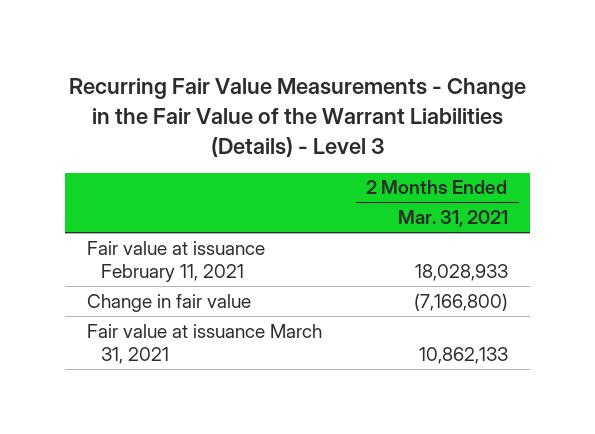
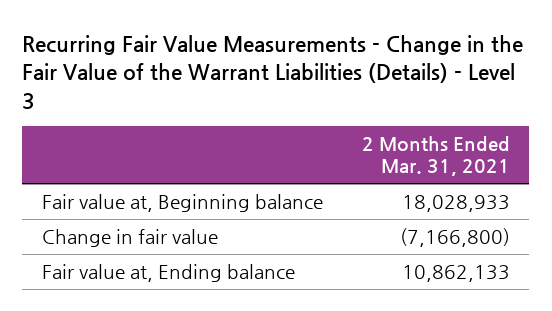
[87,240,266,283] Fair value at issuance February 11, 2021 -> [41,194,323,213] Fair value at, Beginning balance
[87,323,323,365] Fair value at issuance March 31, 2021 -> [41,264,295,283] Fair value at, Ending balance

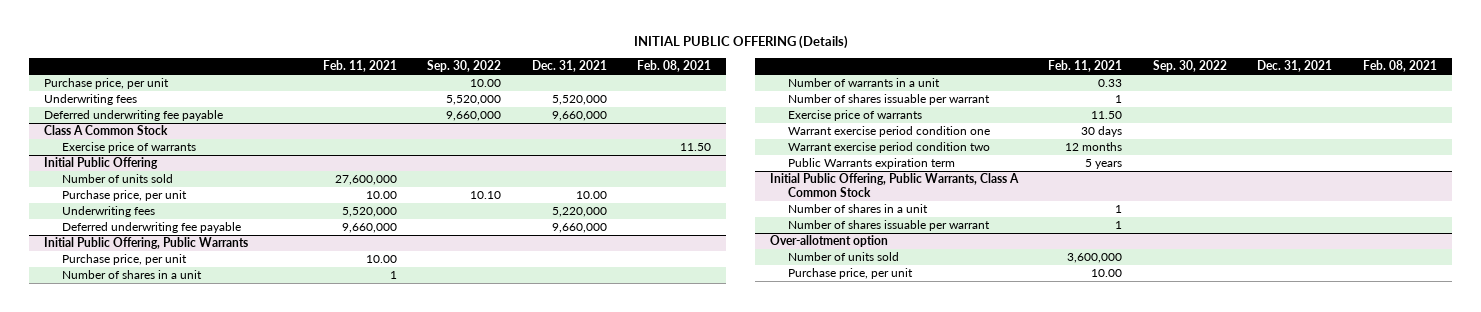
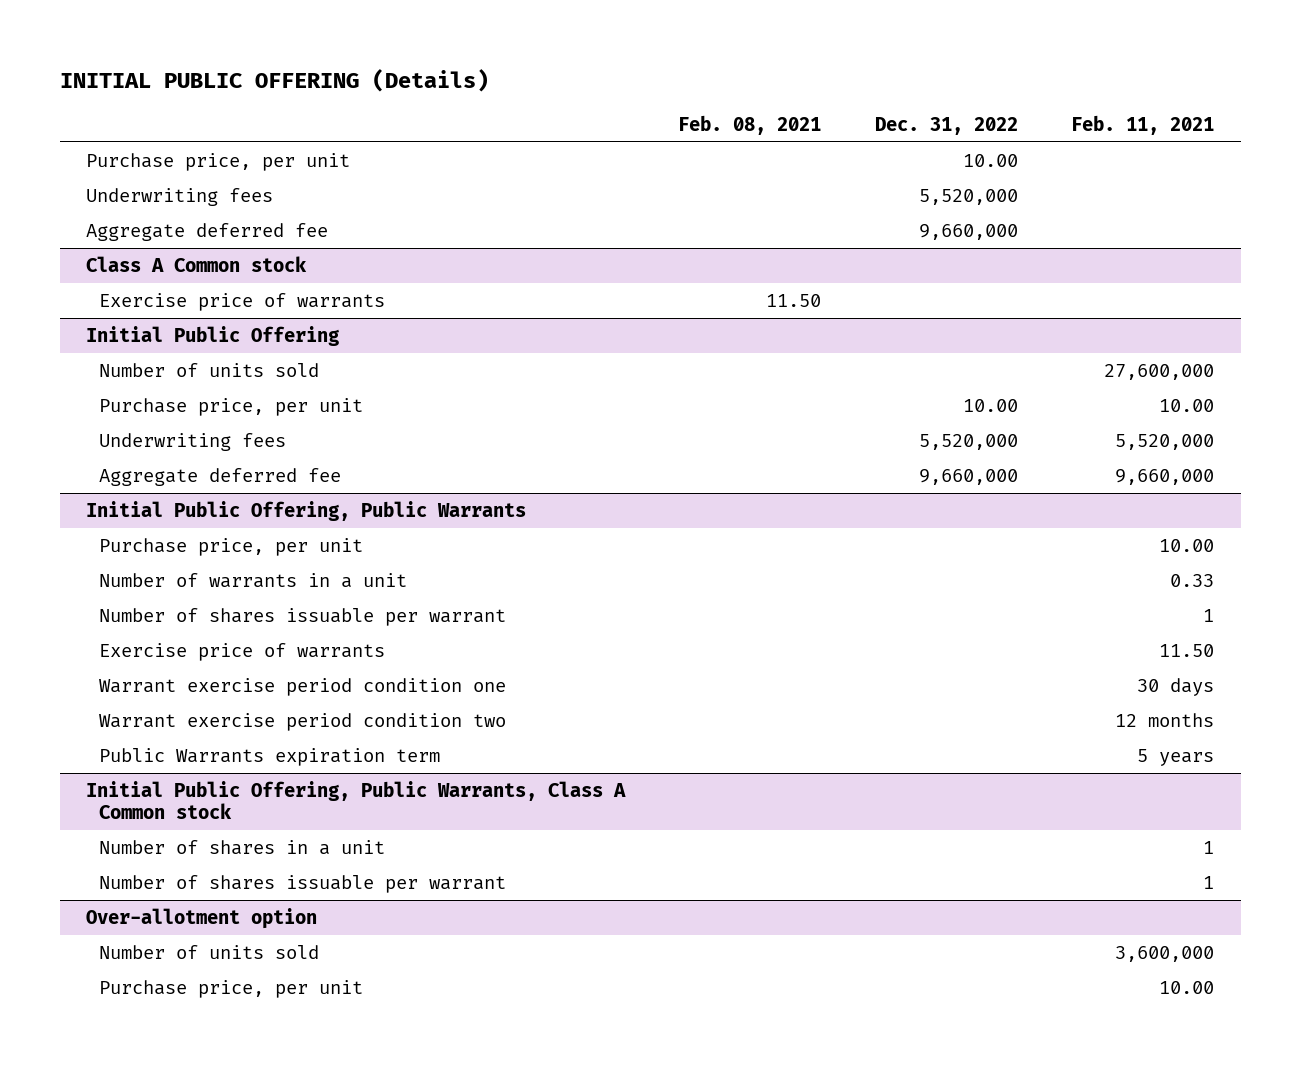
[427,60,502,73] Sep. 30, 2022 -> none
[531,60,607,73] Dec. 31, 2021 -> none
none -> [874,116,1018,135] Dec. 31, 2022
[44,110,224,122] Deferred underwriting fee payable -> [86,222,329,241] Aggregate deferred fee
[44,125,169,136] Class A Common Stock -> [86,255,308,272] Class A Common stock
[61,222,241,234] Deferred underwriting fee payable -> [99,467,342,486] Aggregate deferred fee
[61,270,202,280] Number of shares in a unit -> none
[769,173,1019,197] Initial Public Offering, Public Warrants, Class A Common Stock -> [86,780,627,820] Initial Public Offering, Public Warrants, Class A Common stock

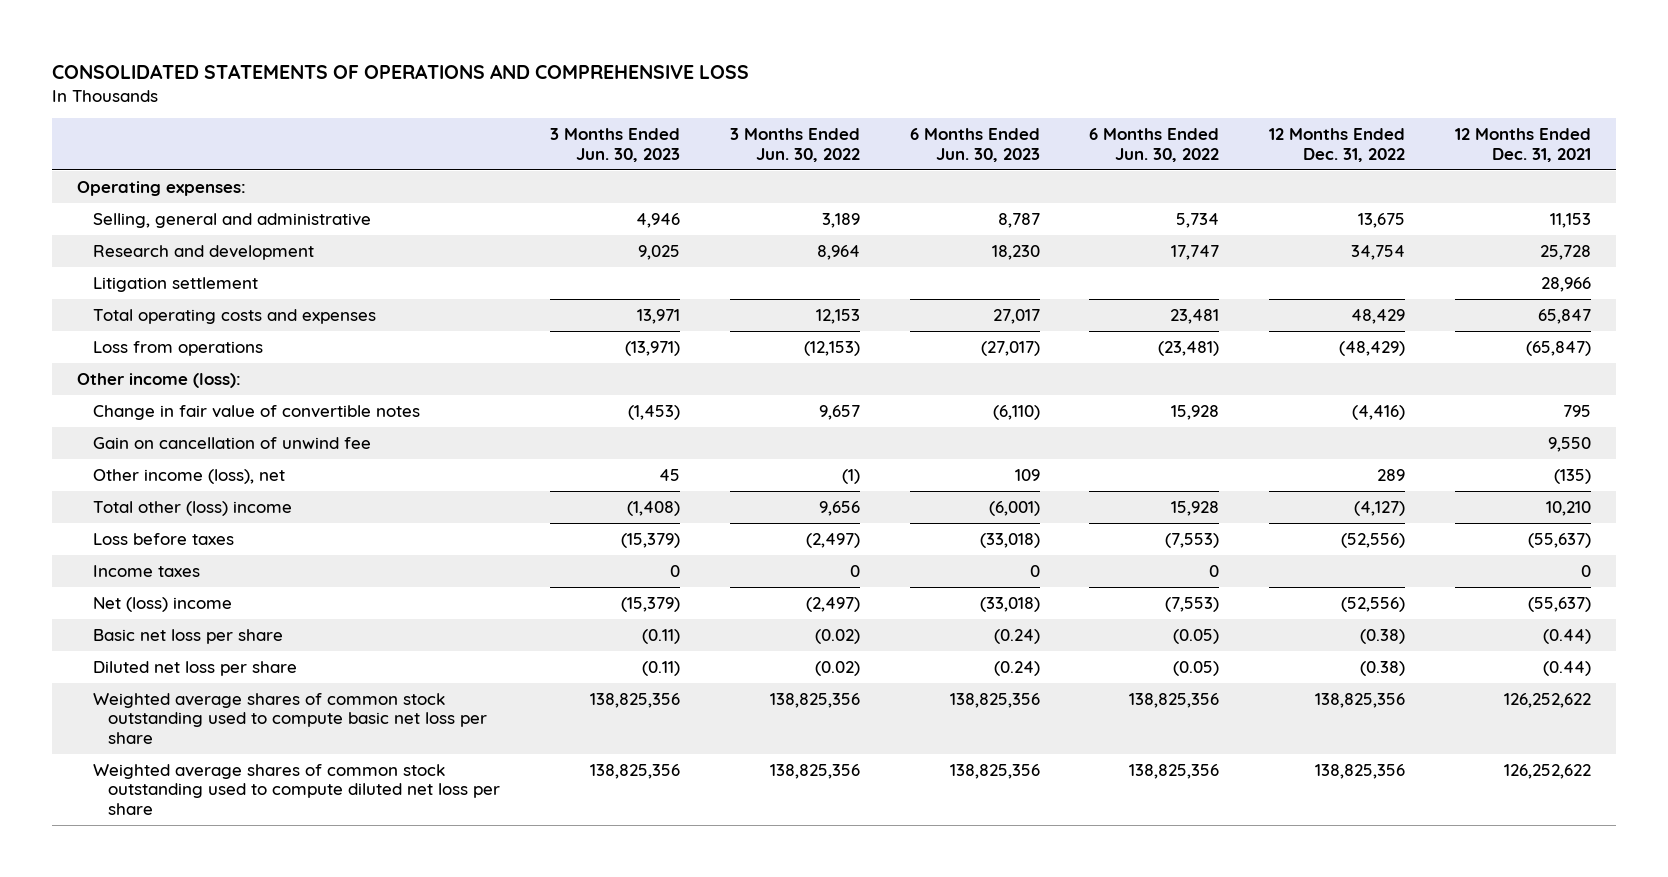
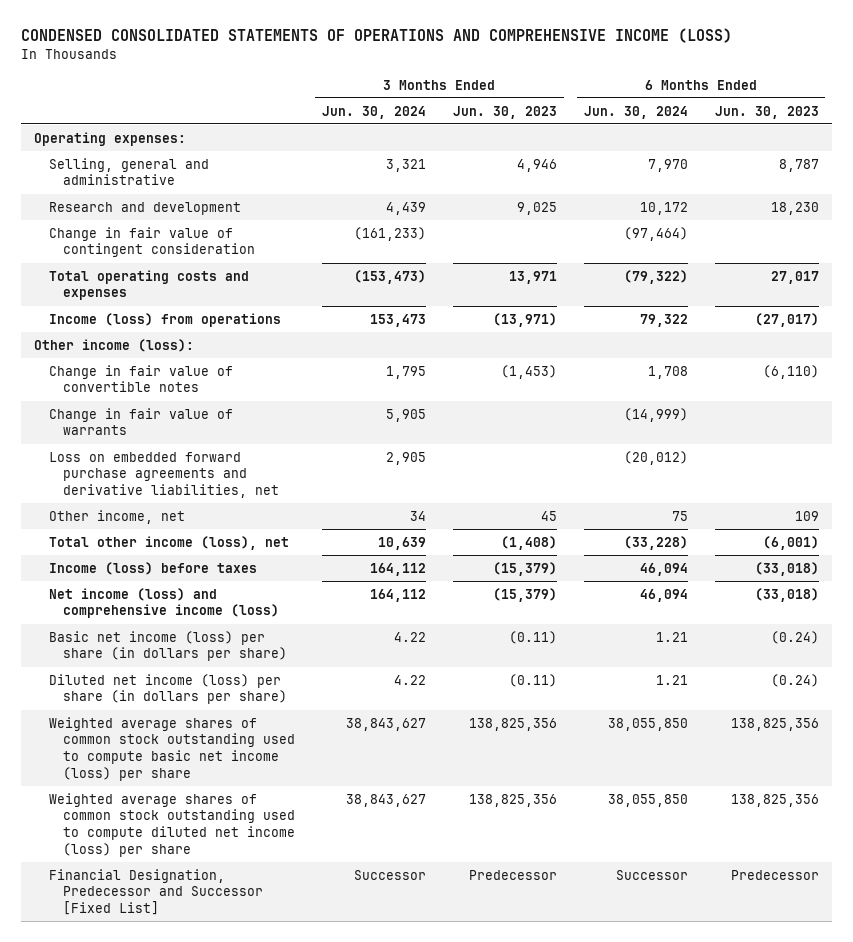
[52,63,750,79] CONSOLIDATED STATEMENTS OF OPERATIONS AND COMPREHENSIVE LOSS -> [20,28,732,44] CONDENSED CONSOLIDATED STATEMENTS OF OPERATIONS AND COMPREHENSIVE INCOME (LOSS)
[729,128,860,162] 3 Months Ended Jun. 30, 2022 -> none
[1089,128,1220,162] 6 Months Ended Jun. 30, 2022 -> none
[1269,128,1406,162] 12 Months Ended Dec. 31, 2022 -> none
[1454,128,1591,162] 12 Months Ended Dec. 31, 2021 -> none
none -> [322,105,427,119] Jun. 30, 2024
none -> [583,105,688,119] Jun. 30, 2024
[92,276,258,292] Litigation settlement -> none
none -> [48,226,256,258] Change in fair value of contingent consideration
[92,340,263,356] Loss from operations -> [48,312,281,327] Income (loss) from operations
[92,436,371,449] Gain on cancellation of unwind fee -> none
[92,564,200,577] Income taxes -> none
none -> [48,407,233,436] Change in fair value of warrants
none -> [48,451,280,499] Loss on embedded forward purchase agreements and derivative liabilities, net
[92,468,285,484] Other income (loss), net -> [48,509,185,524] Other income, net
[92,500,292,516] Total other (loss) income -> [48,535,289,550] Total other income (loss), net
[92,532,234,545] Loss before taxes -> [48,561,257,575] Income (loss) before taxes
[92,596,232,612] Net (loss) income -> [48,587,280,619] Net income (loss) and comprehensive income (loss)
[92,628,283,644] Basic net loss per share -> [48,630,288,662] Basic net income (loss) per share (in dollars per share)
[92,660,297,676] Diluted net loss per share -> [48,673,288,705] Diluted net income (loss) per share (in dollars per share)
[92,692,488,745] Weighted average shares of common stock outstanding used to compute basic net loss per share -> [48,716,296,782] Weighted average shares of common stock outstanding used to compute basic net income (loss) per share
[92,763,501,816] Weighted average shares of common stock outstanding used to compute diluted net loss per share -> [48,792,296,858] Weighted average shares of common stock outstanding used to compute diluted net income (loss) per share
none -> [48,868,264,916] Financial Designation, Predecessor and Successor [Fixed List]

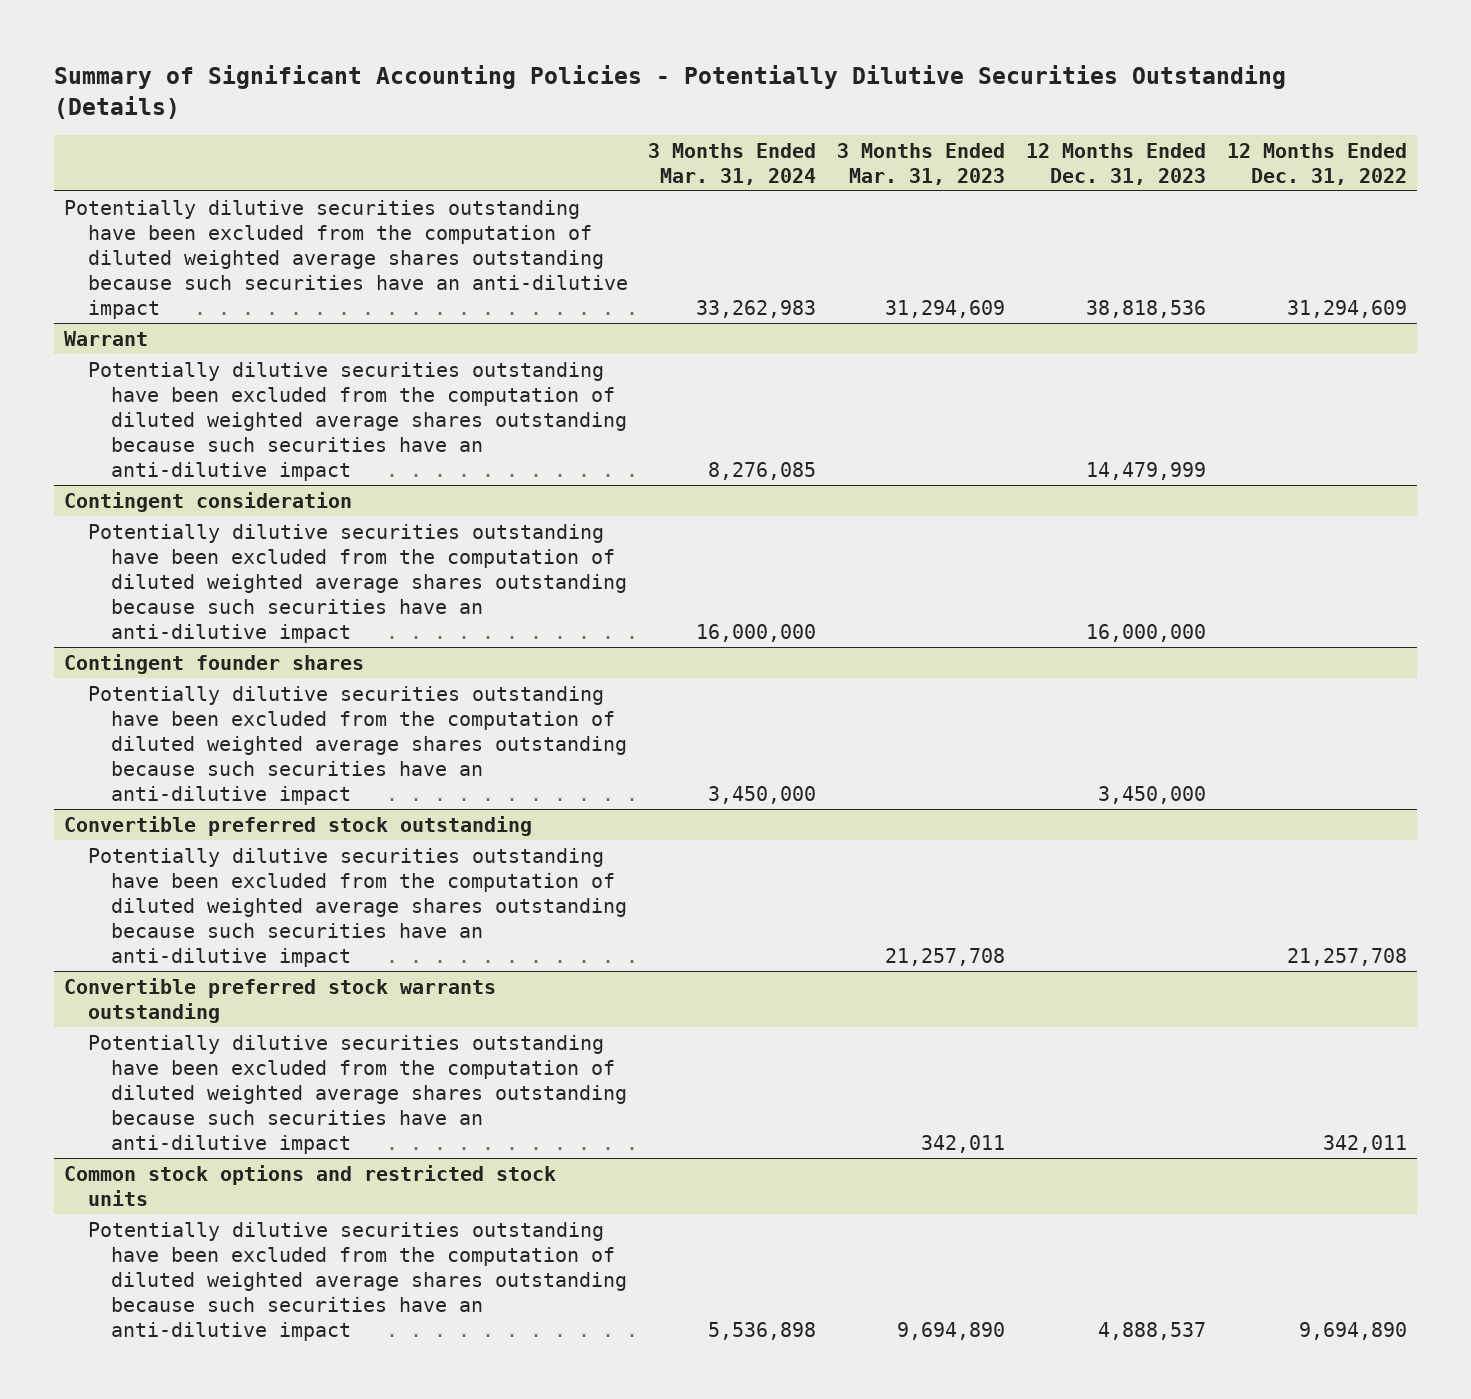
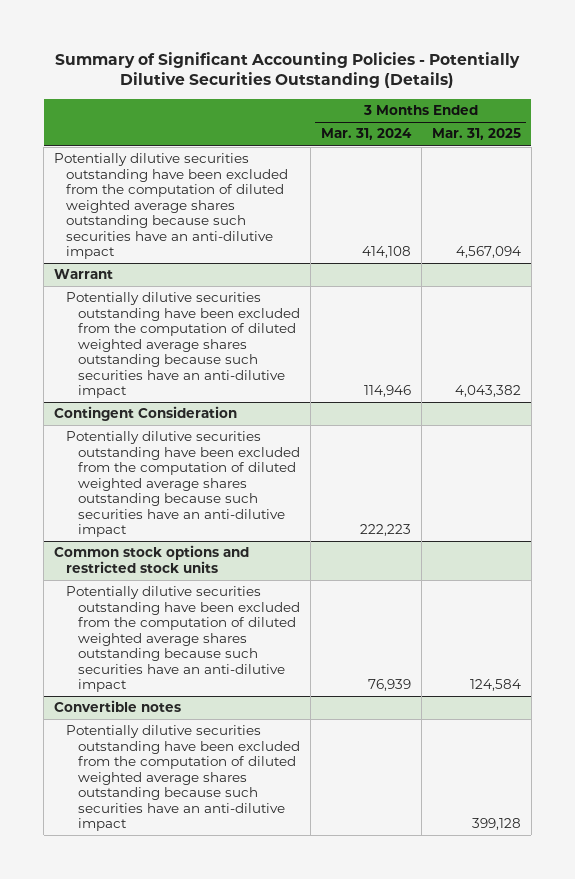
[837,142,1006,185] 3 Months Ended Mar. 31, 2023 -> none
[1026,142,1207,185] 12 Months Ended Dec. 31, 2023 -> none
[1226,142,1407,185] 12 Months Ended Dec. 31, 2022 -> none
none -> [431,128,521,141] Mar. 31, 2025
[696,300,817,319] 33,262,983 -> [361,246,411,259] 414,108
[63,653,364,674] Contingent founder shares -> none
[87,685,628,806] Potentially dilutive securities outstanding have been excluded from the computation of diluted weighted average shares outstanding because such securities have an anti-dilutive impact -> none
[63,815,532,836] Convertible preferred stock outstanding -> none
[87,847,628,968] Potentially dilutive securities outstanding have been excluded from the computation of diluted weighted average shares outstanding because such securities have an anti-dilutive impact -> none
[63,977,496,1023] Convertible preferred stock warrants outstanding -> none
[87,1034,628,1155] Potentially dilutive securities outstanding have been excluded from the computation of diluted weighted average shares outstanding because such securities have an anti-dilutive impact -> none
[708,462,817,481] 8,276,085 -> [363,385,411,398] 114,946
[63,491,352,512] Contingent consideration -> [54,406,238,422] Contingent Consideration
[696,624,817,643] 16,000,000 -> [359,524,411,537] 222,223
[708,1322,817,1341] 5,536,898 -> [367,679,411,692] 76,939
none -> [54,700,182,713] Convertible notes
none -> [66,725,300,832] Potentially dilutive securities outstanding have been excluded from the computation of diluted weighted average shares outstanding because such securities have an anti-dilutive impact

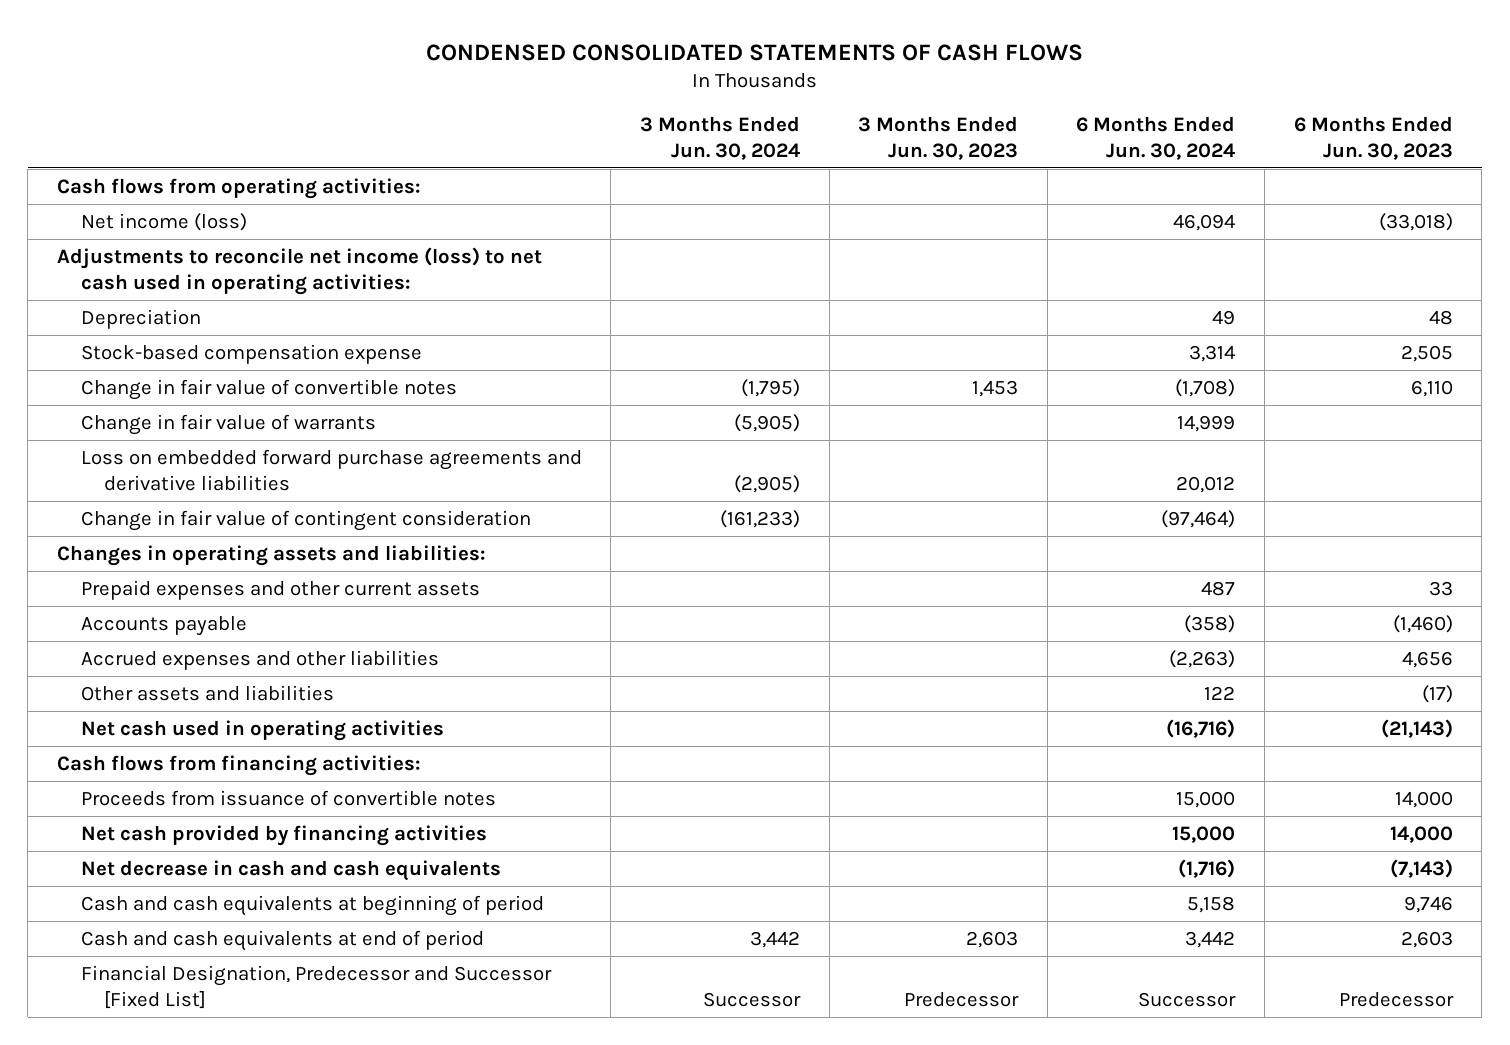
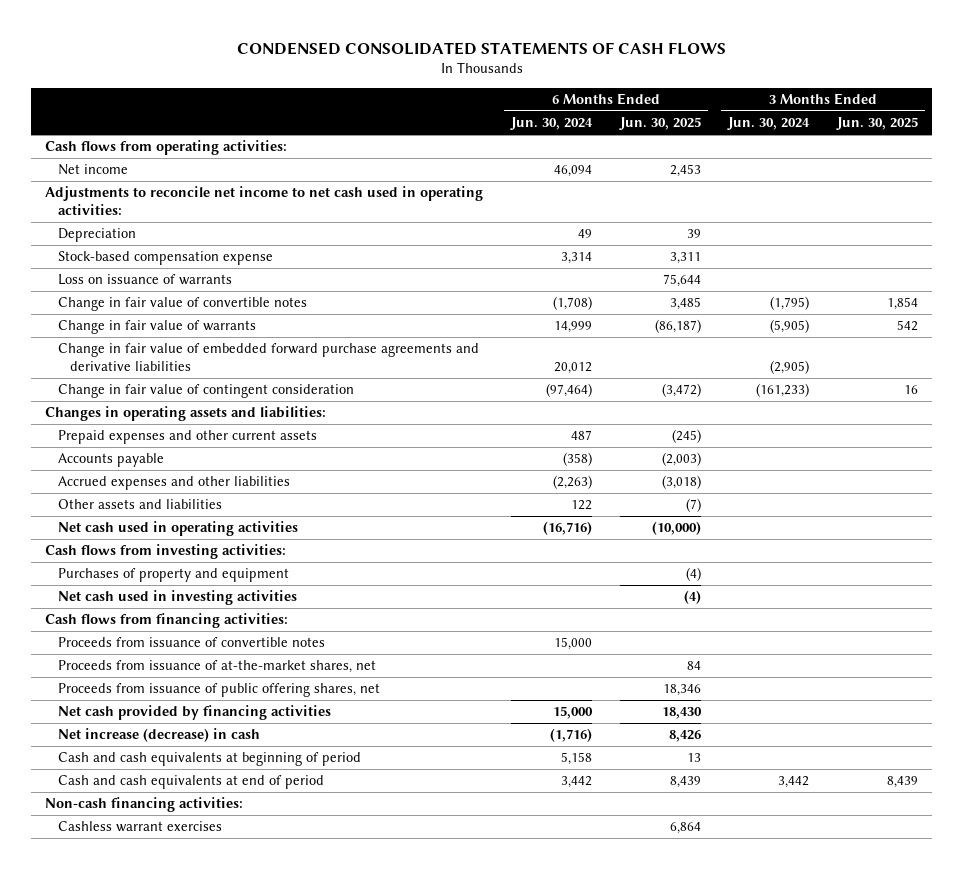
[858,116,1019,161] 3 Months Ended Jun. 30, 2023 -> none
[1293,116,1453,161] 6 Months Ended Jun. 30, 2023 -> none
none -> [618,117,701,131] Jun. 30, 2025
none -> [836,117,919,131] Jun. 30, 2025
[80,212,247,231] Net income (loss) -> [57,164,128,176] Net income
[57,246,543,295] Adjustments to reconcile net income (loss) to net cash used in operating activities: -> [45,186,484,215] Adjustments to reconcile net income to net cash used in operating activities:
none -> [57,274,232,286] Loss on issuance of warrants
[80,448,582,491] Loss on embedded forward purchase agreements and derivative liabilities -> [57,343,479,371] Change in fair value of embedded forward purchase agreements and derivative liabilities
none -> [45,544,287,560] Cash flows from investing activities:
none -> [57,568,289,583] Purchases of property and equipment
none -> [57,590,297,606] Net cash used in investing activities
none -> [57,660,376,674] Proceeds from issuance of at-the-market shares, net
none -> [57,683,380,698] Proceeds from issuance of public offering shares, net
[80,859,501,881] Net decrease in cash and cash equivalents -> [57,728,260,743] Net increase (decrease) in cash
[80,964,552,1009] Financial Designation, Predecessor and Successor [Fixed List] -> none
none -> [45,797,244,813] Non-cash financing activities:
none -> [57,821,222,833] Cashless warrant exercises

